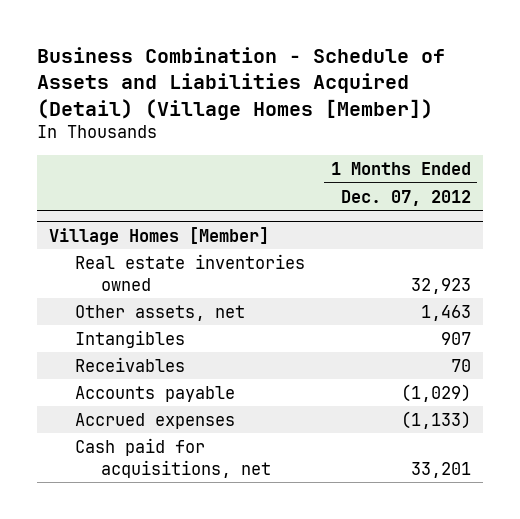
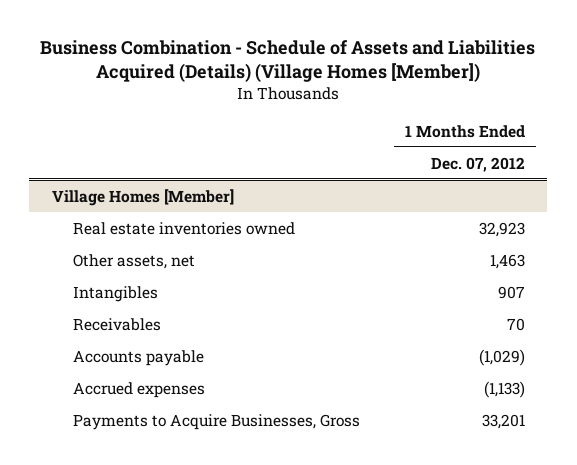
[36,46,445,120] Business Combination - Schedule of Assets and Liabilities Acquired (Detail) (Village Homes [Member]) -> [40,39,536,83] Business Combination - Schedule of Assets and Liabilities Acquired (Details) (Village Homes [Member])
[75,437,271,478] Cash paid for acquisitions, net -> [72,413,360,430] Payments to Acquire Businesses, Gross

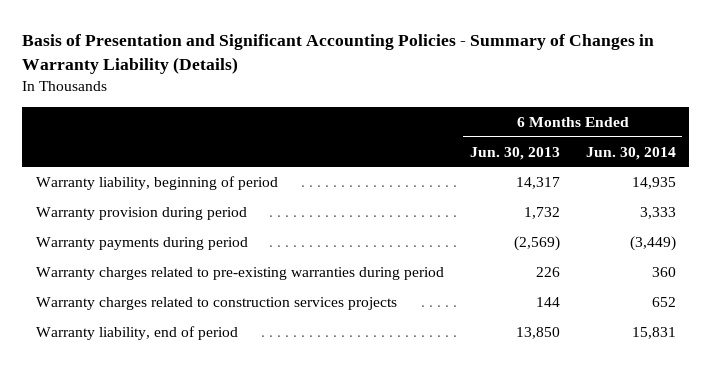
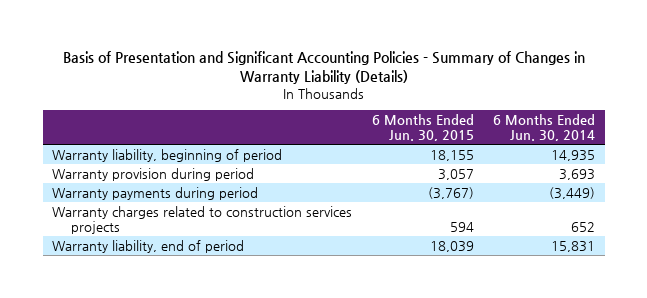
[469,146,560,160] Jun. 30, 2013 -> none
none -> [371,113,474,141] 6 Months Ended Jun. 30, 2015
[639,206,676,219] 3,333 -> [558,169,595,181] 3,693
[35,266,444,280] Warranty charges related to pre-existing warranties during period -> none

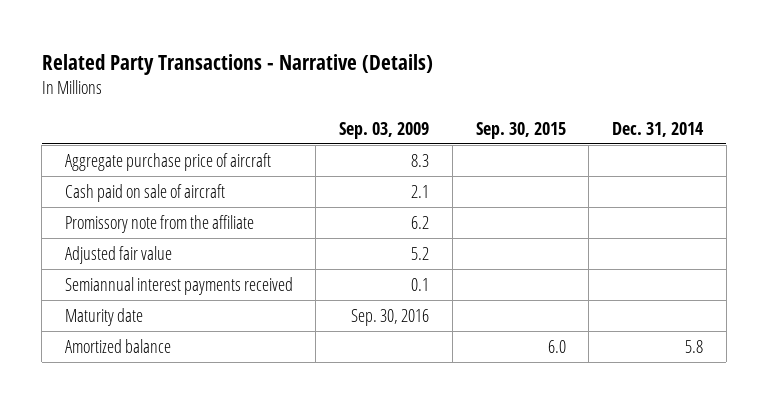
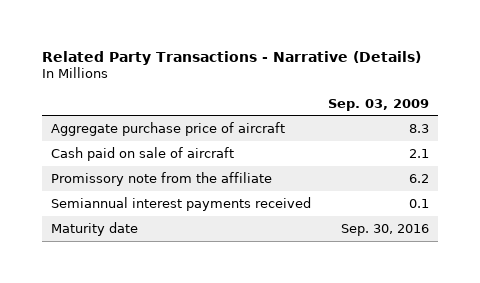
[475,121,566,139] Sep. 30, 2015 -> none
[611,121,704,137] Dec. 31, 2014 -> none
[64,246,172,265] Adjusted fair value -> none
[64,339,171,354] Amortized balance -> none

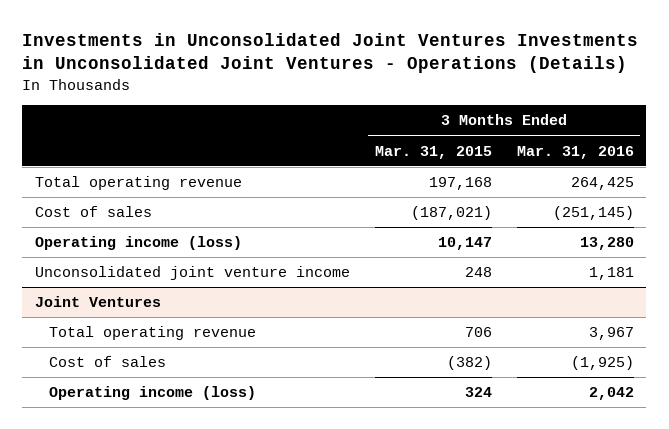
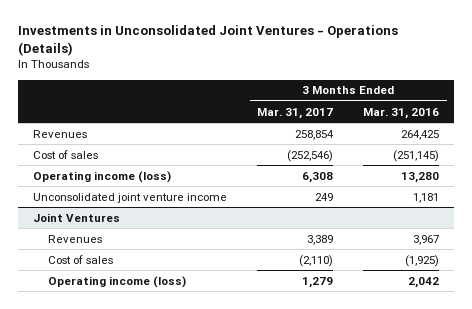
[22,32,639,74] Investments in Unconsolidated Joint Ventures Investments in Unconsolidated Joint Ventures - Operations (Details) -> [17,25,398,57] Investments in Unconsolidated Joint Ventures - Operations (Details)
[374,145,492,159] Mar. 31, 2015 -> none
none -> [257,107,334,119] Mar. 31, 2017
[34,176,242,191] Total operating revenue -> [32,129,87,138] Revenues
[49,326,257,341] Total operating revenue -> [48,234,103,243] Revenues

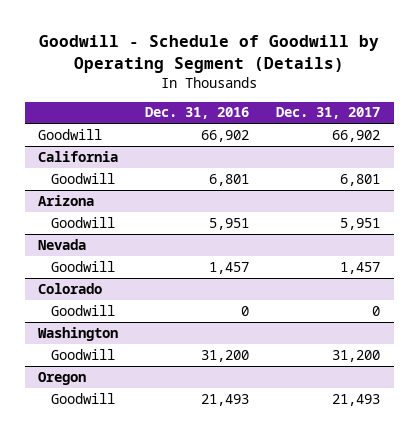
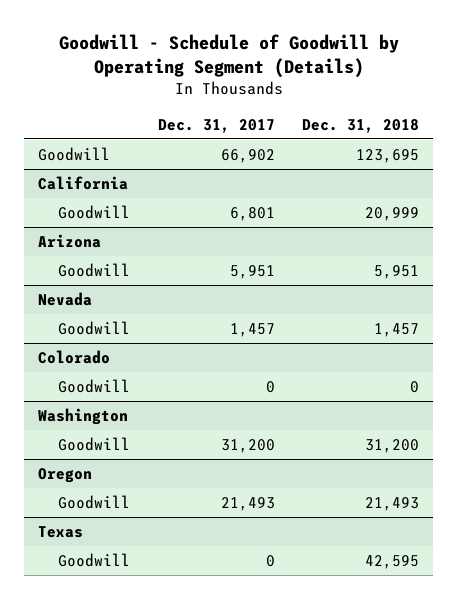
[145,107,250,120] Dec. 31, 2016 -> none
none -> [302,118,420,133] Dec. 31, 2018
none -> [38,526,84,539] Texas
none -> [57,553,130,568] Goodwill

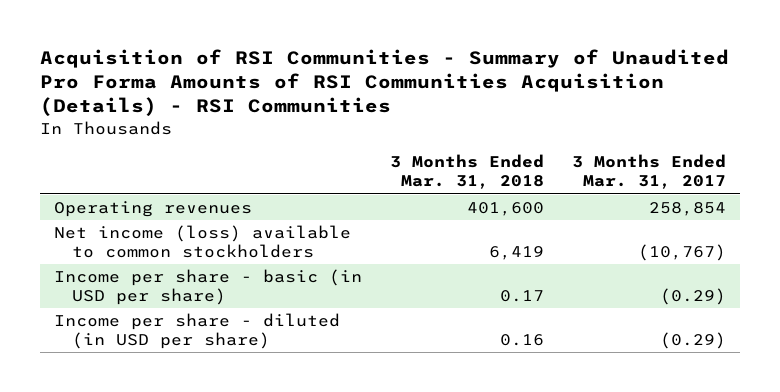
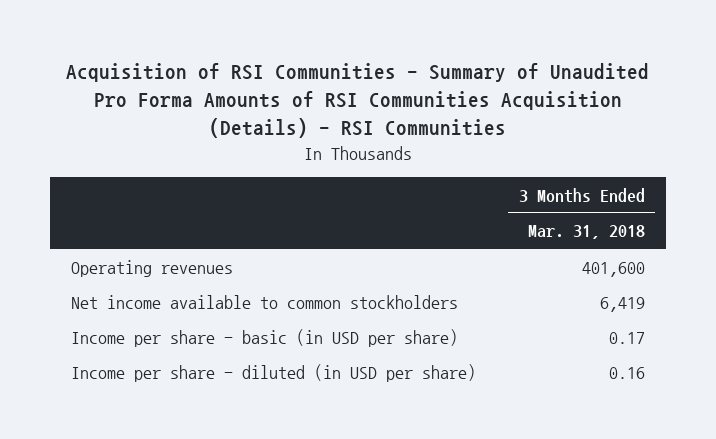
[572,154,727,190] 3 Months Ended Mar. 31, 2017 -> none
[53,225,351,259] Net income (loss) available to common stockholders -> [71,294,459,309] Net income available to common stockholders

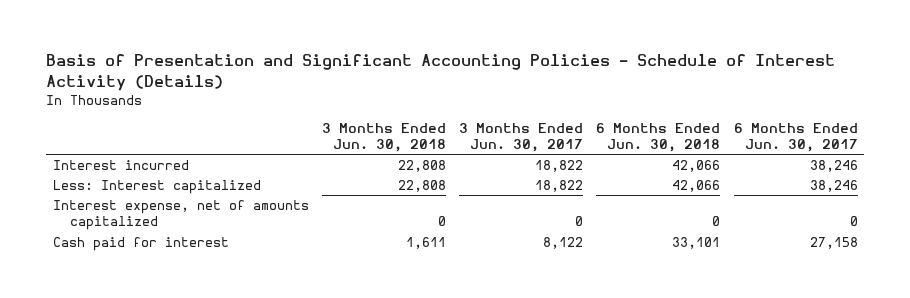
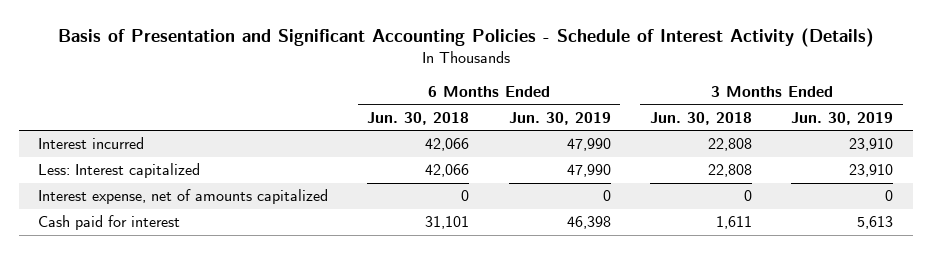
[459,122,584,153] 3 Months Ended Jun. 30, 2017 -> none
[733,122,858,153] 6 Months Ended Jun. 30, 2017 -> none
none -> [508,111,611,125] Jun. 30, 2019
none -> [791,111,894,125] Jun. 30, 2019
[672,237,721,250] 33,101 -> [425,216,470,230] 31,101

